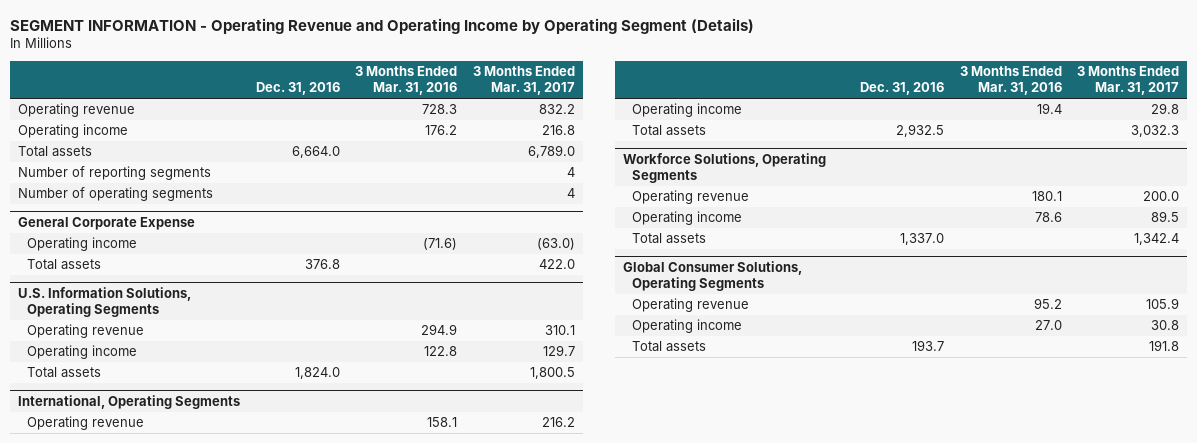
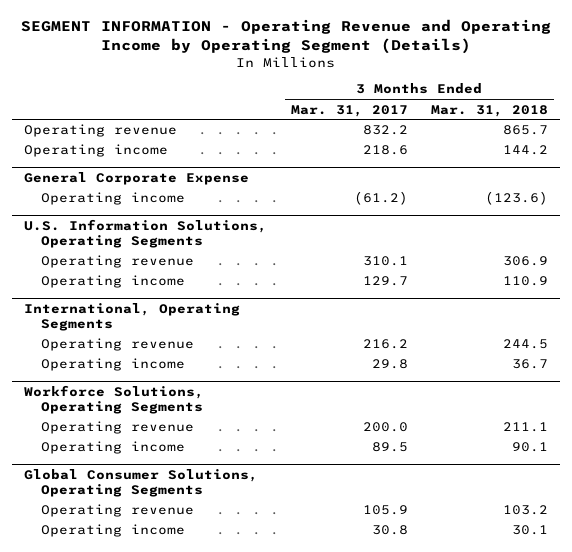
[255,82,340,96] Dec. 31, 2016 -> none
[355,66,458,96] 3 Months Ended Mar. 31, 2016 -> none
none -> [431,104,549,117] Mar. 31, 2018
[18,146,93,158] Total assets -> none
[18,166,212,181] Number of reporting segments -> none
[18,187,214,202] Number of operating segments -> none
[541,125,575,136] 216.8 -> [362,145,408,156] 218.6
[27,259,102,271] Total assets -> none
[536,238,575,251] (63.0) -> [353,191,408,206] (61.2)
[27,367,102,379] Total assets -> none
[631,125,706,137] Total assets -> none
[631,233,706,245] Total assets -> none
[631,341,706,353] Total assets -> none

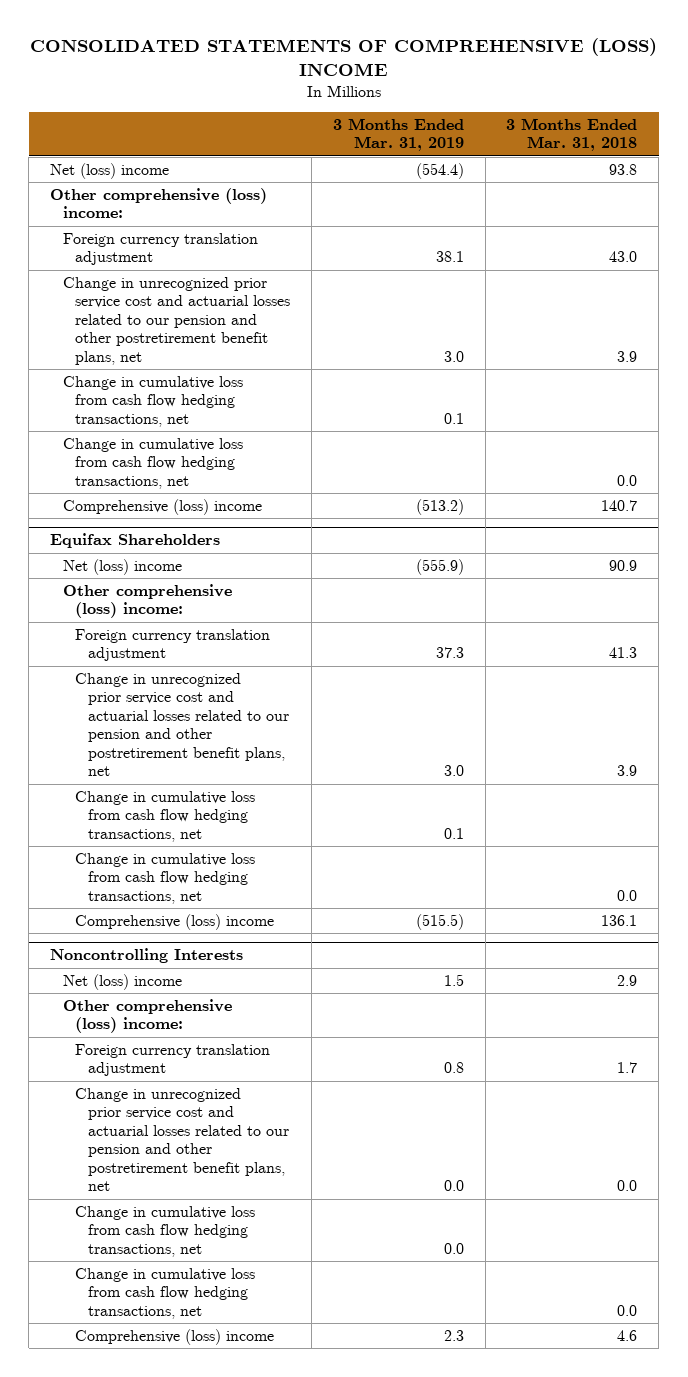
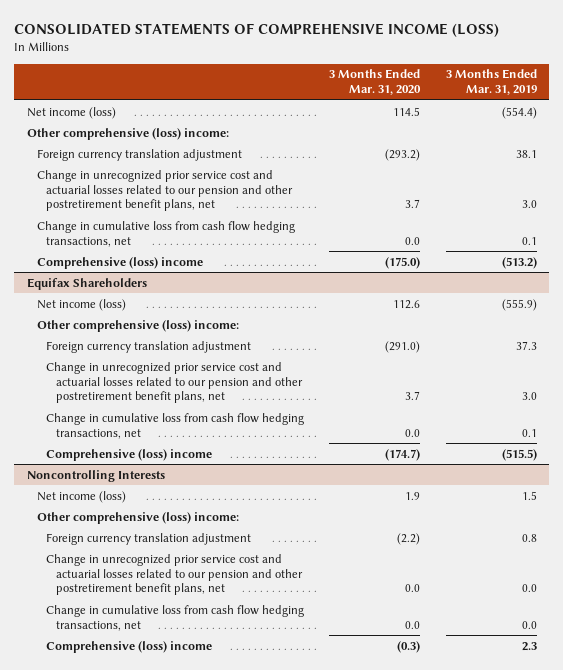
[29,38,657,77] CONSOLIDATED STATEMENTS OF COMPREHENSIVE (LOSS) INCOME -> [14,22,500,37] CONSOLIDATED STATEMENTS OF COMPREHENSIVE INCOME (LOSS)
[506,117,638,152] 3 Months Ended Mar. 31, 2018 -> none
none -> [329,69,422,96] 3 Months Ended Mar. 31, 2020
[50,162,170,179] Net (loss) income -> [26,106,116,119] Net income (loss)
[62,437,243,489] Change in cumulative loss from cash flow hedging transactions, net -> none
[62,558,182,575] Net (loss) income -> [36,298,126,311] Net income (loss)
[75,852,256,904] Change in cumulative loss from cash flow hedging transactions, net -> none
[62,973,182,990] Net (loss) income -> [36,490,126,503] Net income (loss)
[75,1267,256,1319] Change in cumulative loss from cash flow hedging transactions, net -> none

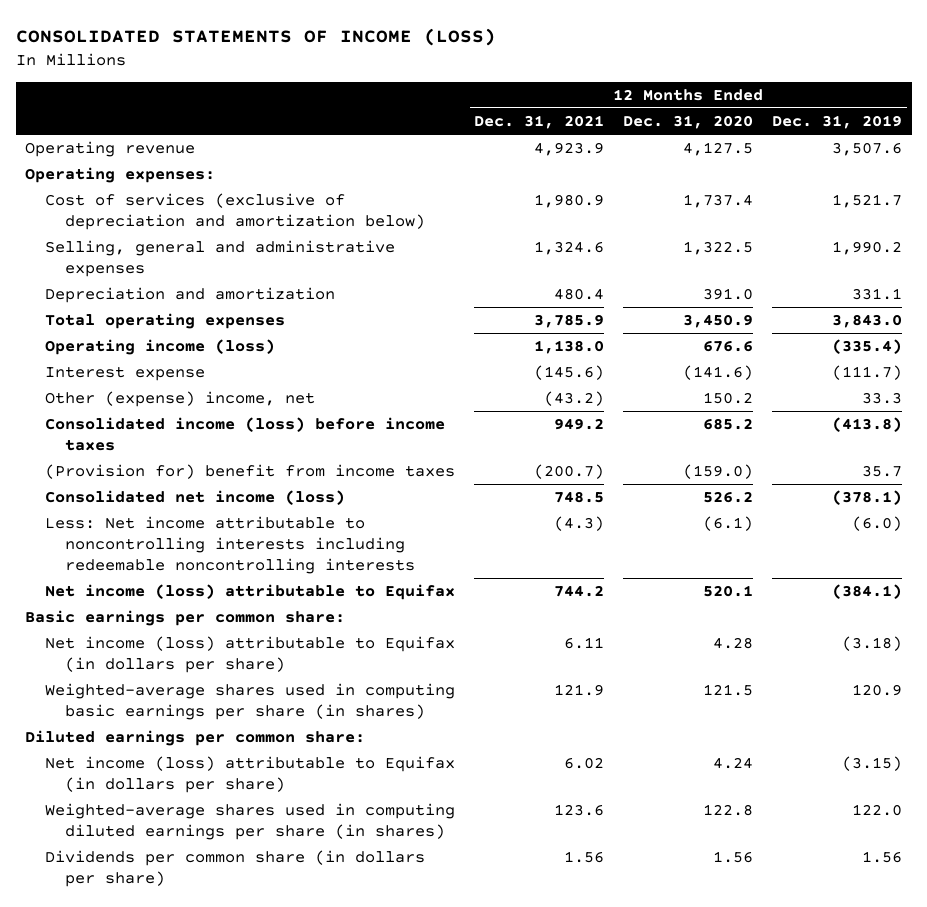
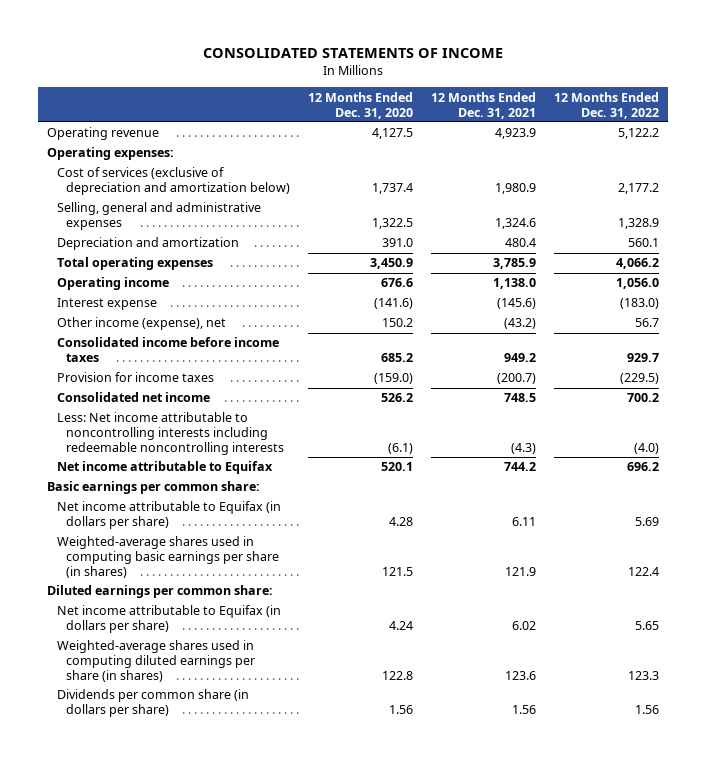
[15,27,496,46] CONSOLIDATED STATEMENTS OF INCOME (LOSS) -> [203,47,504,58] CONSOLIDATED STATEMENTS OF INCOME
[772,114,903,129] Dec. 31, 2019 -> none
none -> [553,91,659,119] 12 Months Ended Dec. 31, 2022
[45,339,276,356] Operating income (loss) -> [56,277,169,291] Operating income
[45,391,316,408] Other (expense) income, net -> [56,317,226,331] Other income (expense), net
[45,417,446,452] Consolidated income (loss) before income taxes -> [56,337,279,363] Consolidated income before income taxes
[45,464,456,480] (Provision for) benefit from income taxes -> [56,372,214,383] Provision for income taxes
[45,490,346,506] Consolidated net income (loss) -> [56,392,210,403] Consolidated net income
[45,584,456,601] Net income (loss) attributable to Equifax -> [56,461,273,475] Net income attributable to Equifax
[45,636,456,674] Net income (loss) attributable to Equifax (in dollars per share) -> [56,501,281,530] Net income attributable to Equifax (in dollars per share)
[45,756,456,794] Net income (loss) attributable to Equifax (in dollars per share) -> [56,605,281,634] Net income attributable to Equifax (in dollars per share)

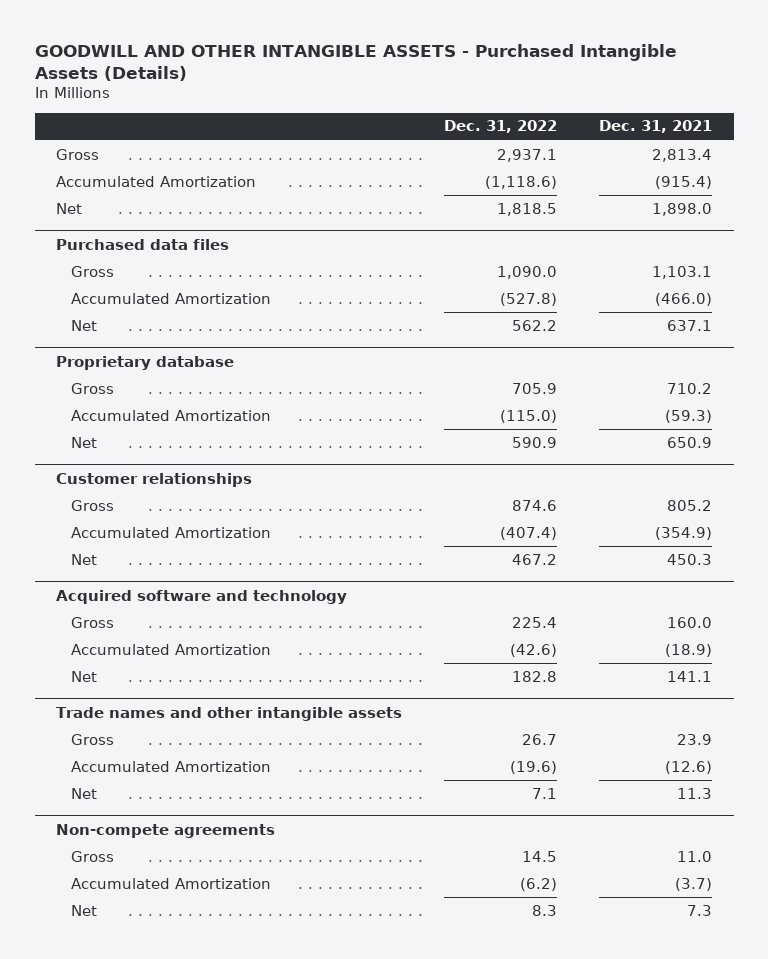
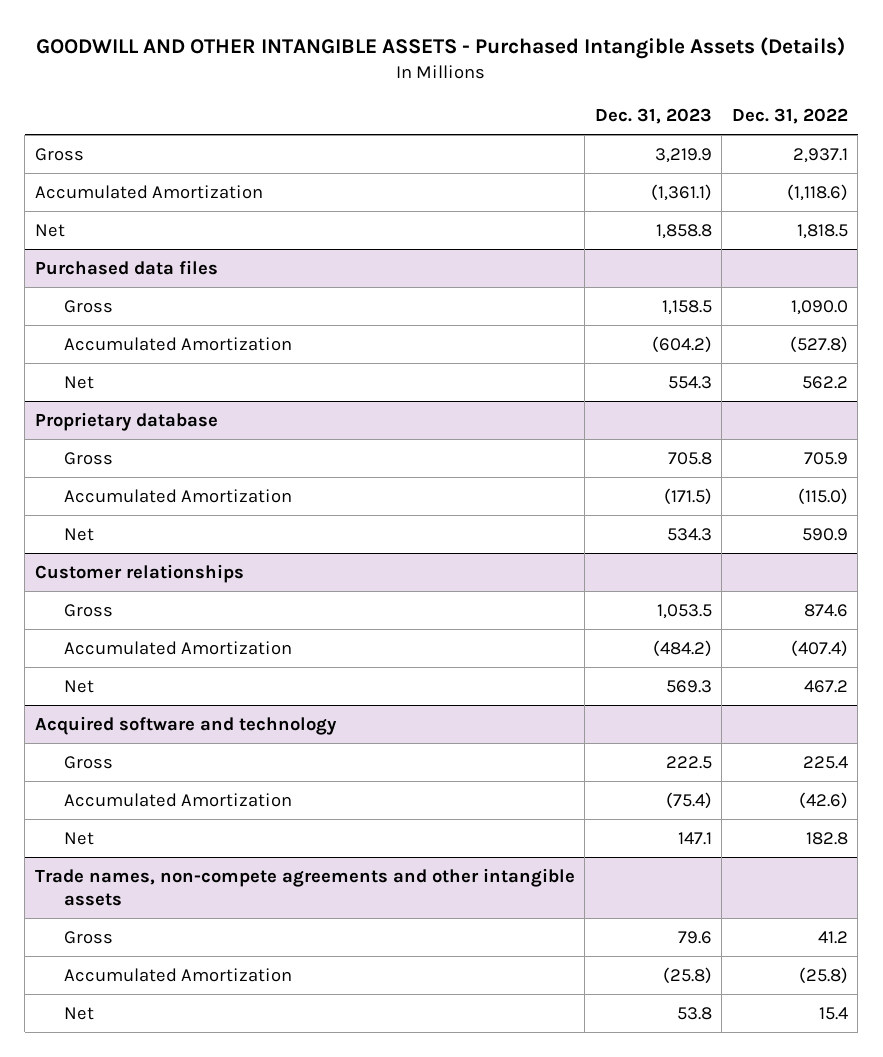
[599,120,713,134] Dec. 31, 2021 -> none
none -> [594,107,712,124] Dec. 31, 2023
[55,823,275,838] Non-compete agreements -> none
[71,850,115,862] Gross -> none
[71,877,272,889] Accumulated Amortization -> none
[71,904,98,916] Net -> none
[55,706,402,721] Trade names and other intangible assets -> [34,867,575,907] Trade names, non-compete agreements and other intangible assets
[522,733,558,745] 26.7 -> [817,930,848,944] 41.2
[510,760,558,774] (19.6) -> [798,966,848,984] (25.8)
[532,787,558,799] 7.1 -> [818,1006,848,1020] 15.4

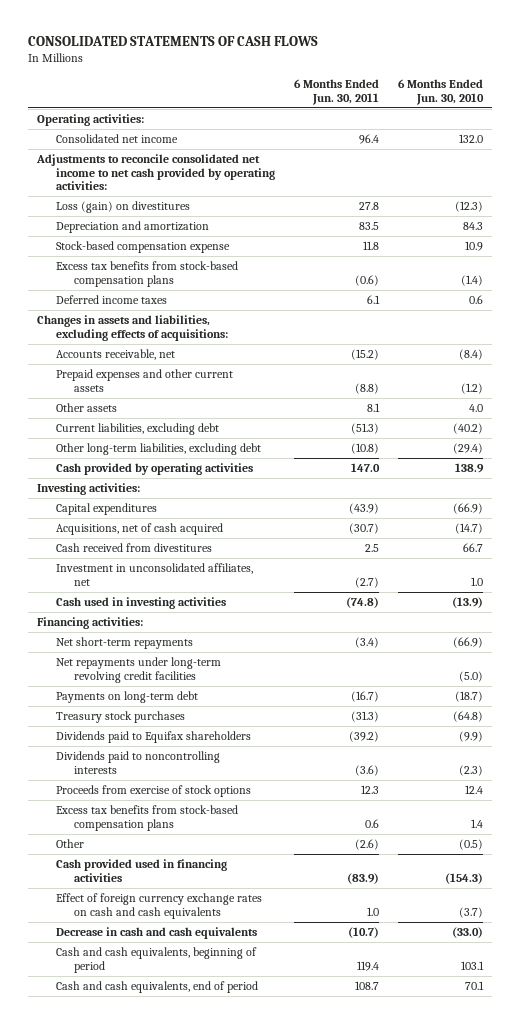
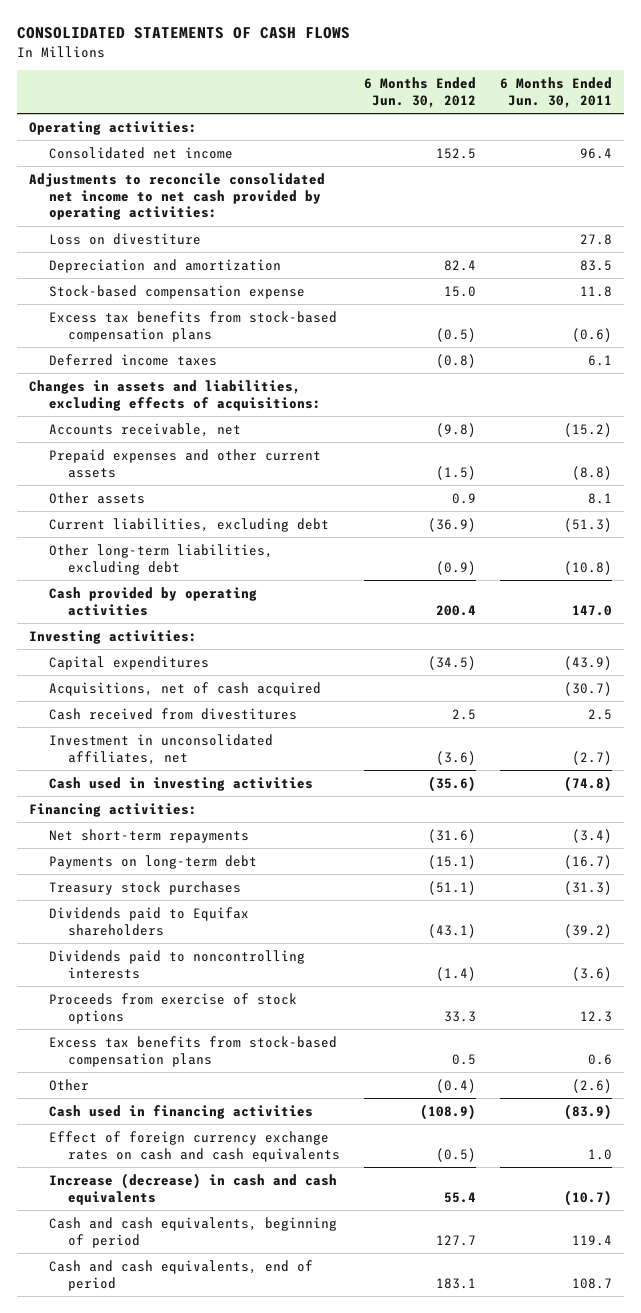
[397,79,484,105] 6 Months Ended Jun. 30, 2010 -> none
none -> [363,77,476,108] 6 Months Ended Jun. 30, 2012
[55,200,190,213] Loss (gain) on divestitures -> [48,232,201,245] Loss on divestiture
[55,656,221,683] Net repayments under long-term revolving credit facilities -> none
[55,858,227,882] Cash provided used in financing activities -> [48,1104,313,1119] Cash used in financing activities
[55,926,257,939] Decrease in cash and cash equivalents -> [48,1172,337,1205] Increase (decrease) in cash and cash equivalents

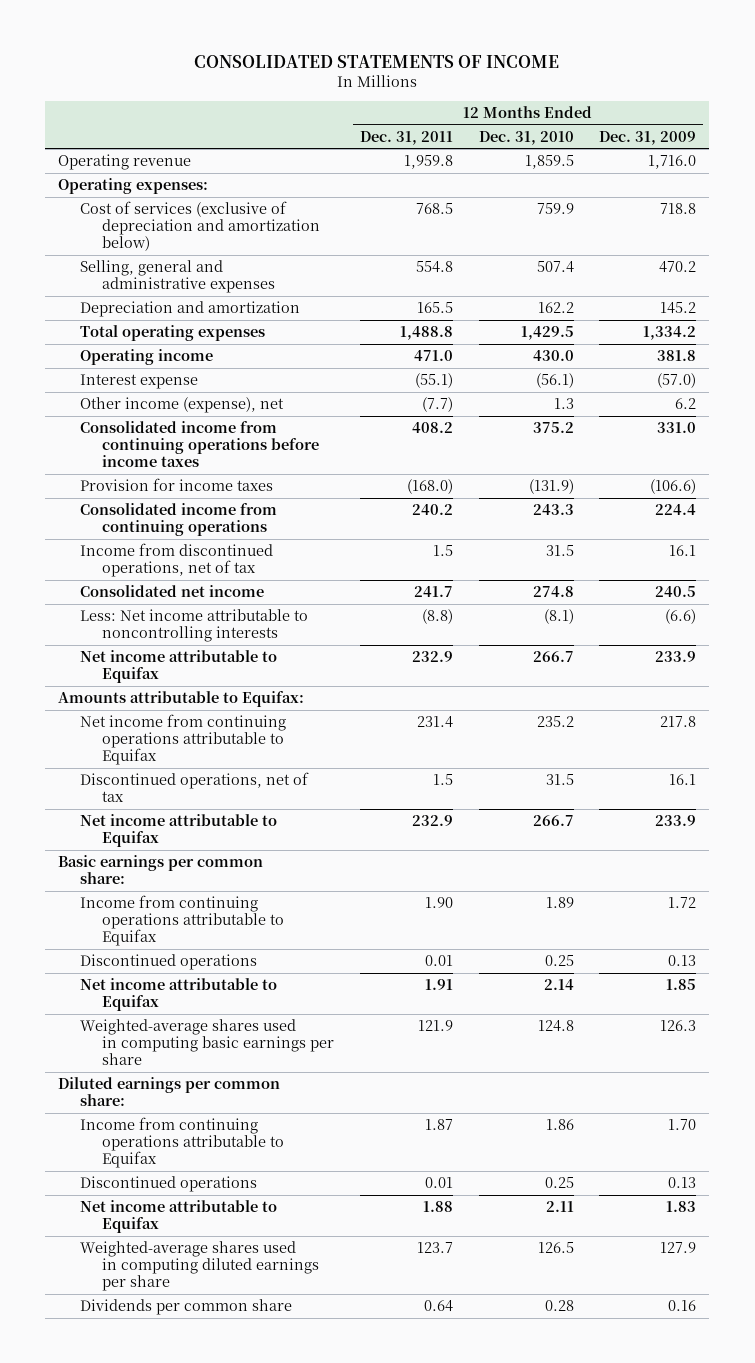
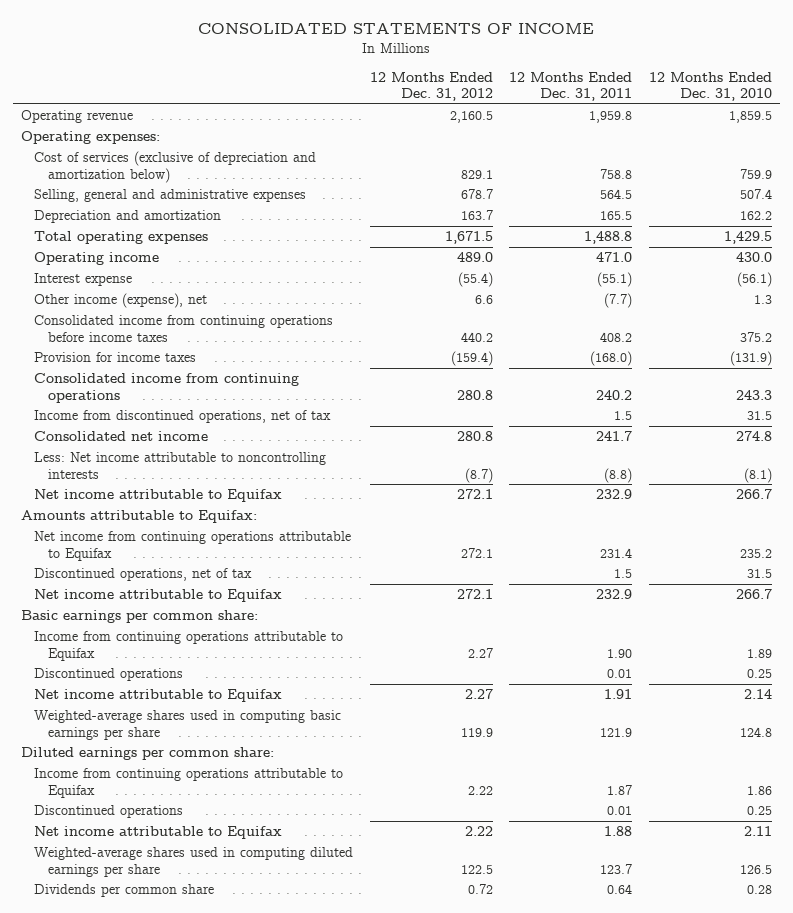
[599,130,697,145] Dec. 31, 2009 -> none
none -> [369,71,493,102] 12 Months Ended Dec. 31, 2012
[415,203,453,215] 768.5 -> [600,168,633,179] 758.8
[415,261,453,274] 554.8 -> [600,189,633,200] 564.5

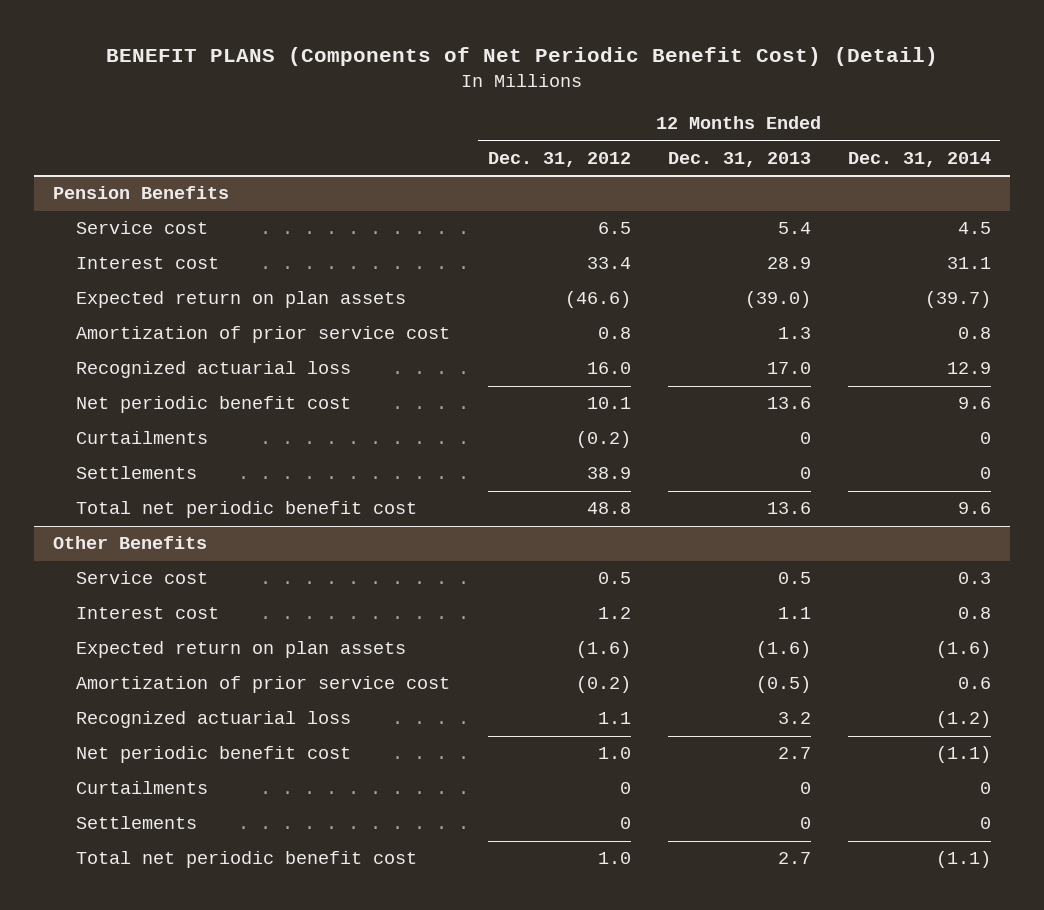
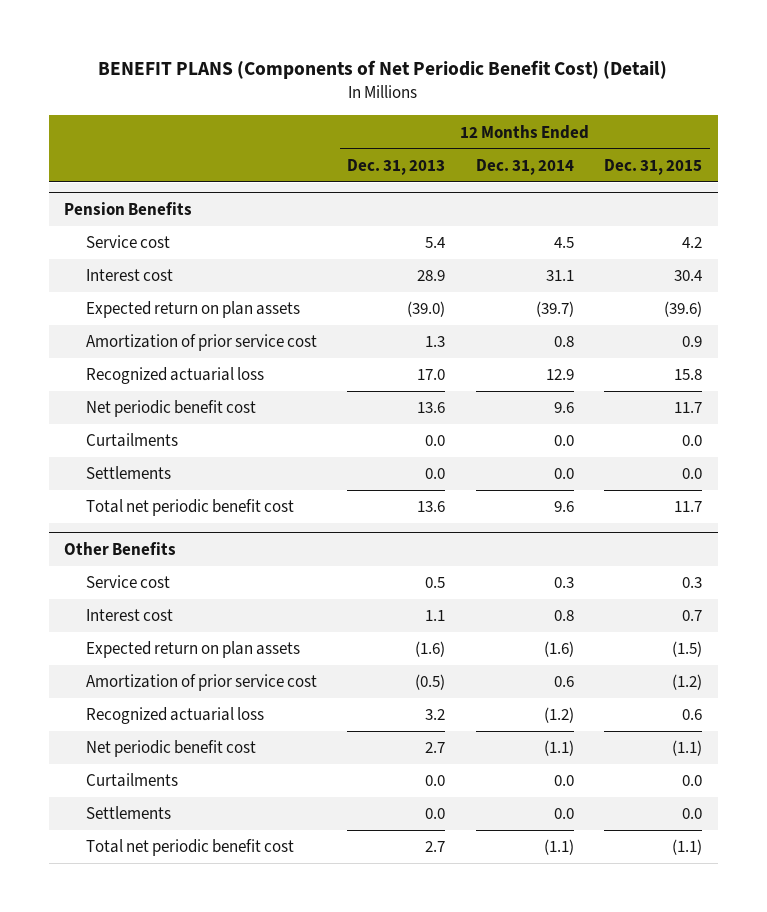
[487,151,631,167] Dec. 31, 2012 -> none
none -> [604,158,703,175] Dec. 31, 2015
[799,432,811,445] 0 -> [425,435,446,447] 0.0
[979,432,991,445] 0 -> [553,435,574,447] 0.0
[799,467,811,480] 0 -> [425,468,446,480] 0.0
[979,467,991,480] 0 -> [553,468,574,480] 0.0
[799,782,811,795] 0 -> [425,775,446,787] 0.0
[979,782,991,795] 0 -> [553,775,574,787] 0.0
[799,817,811,830] 0 -> [425,808,446,820] 0.0
[979,817,991,830] 0 -> [553,808,574,820] 0.0

